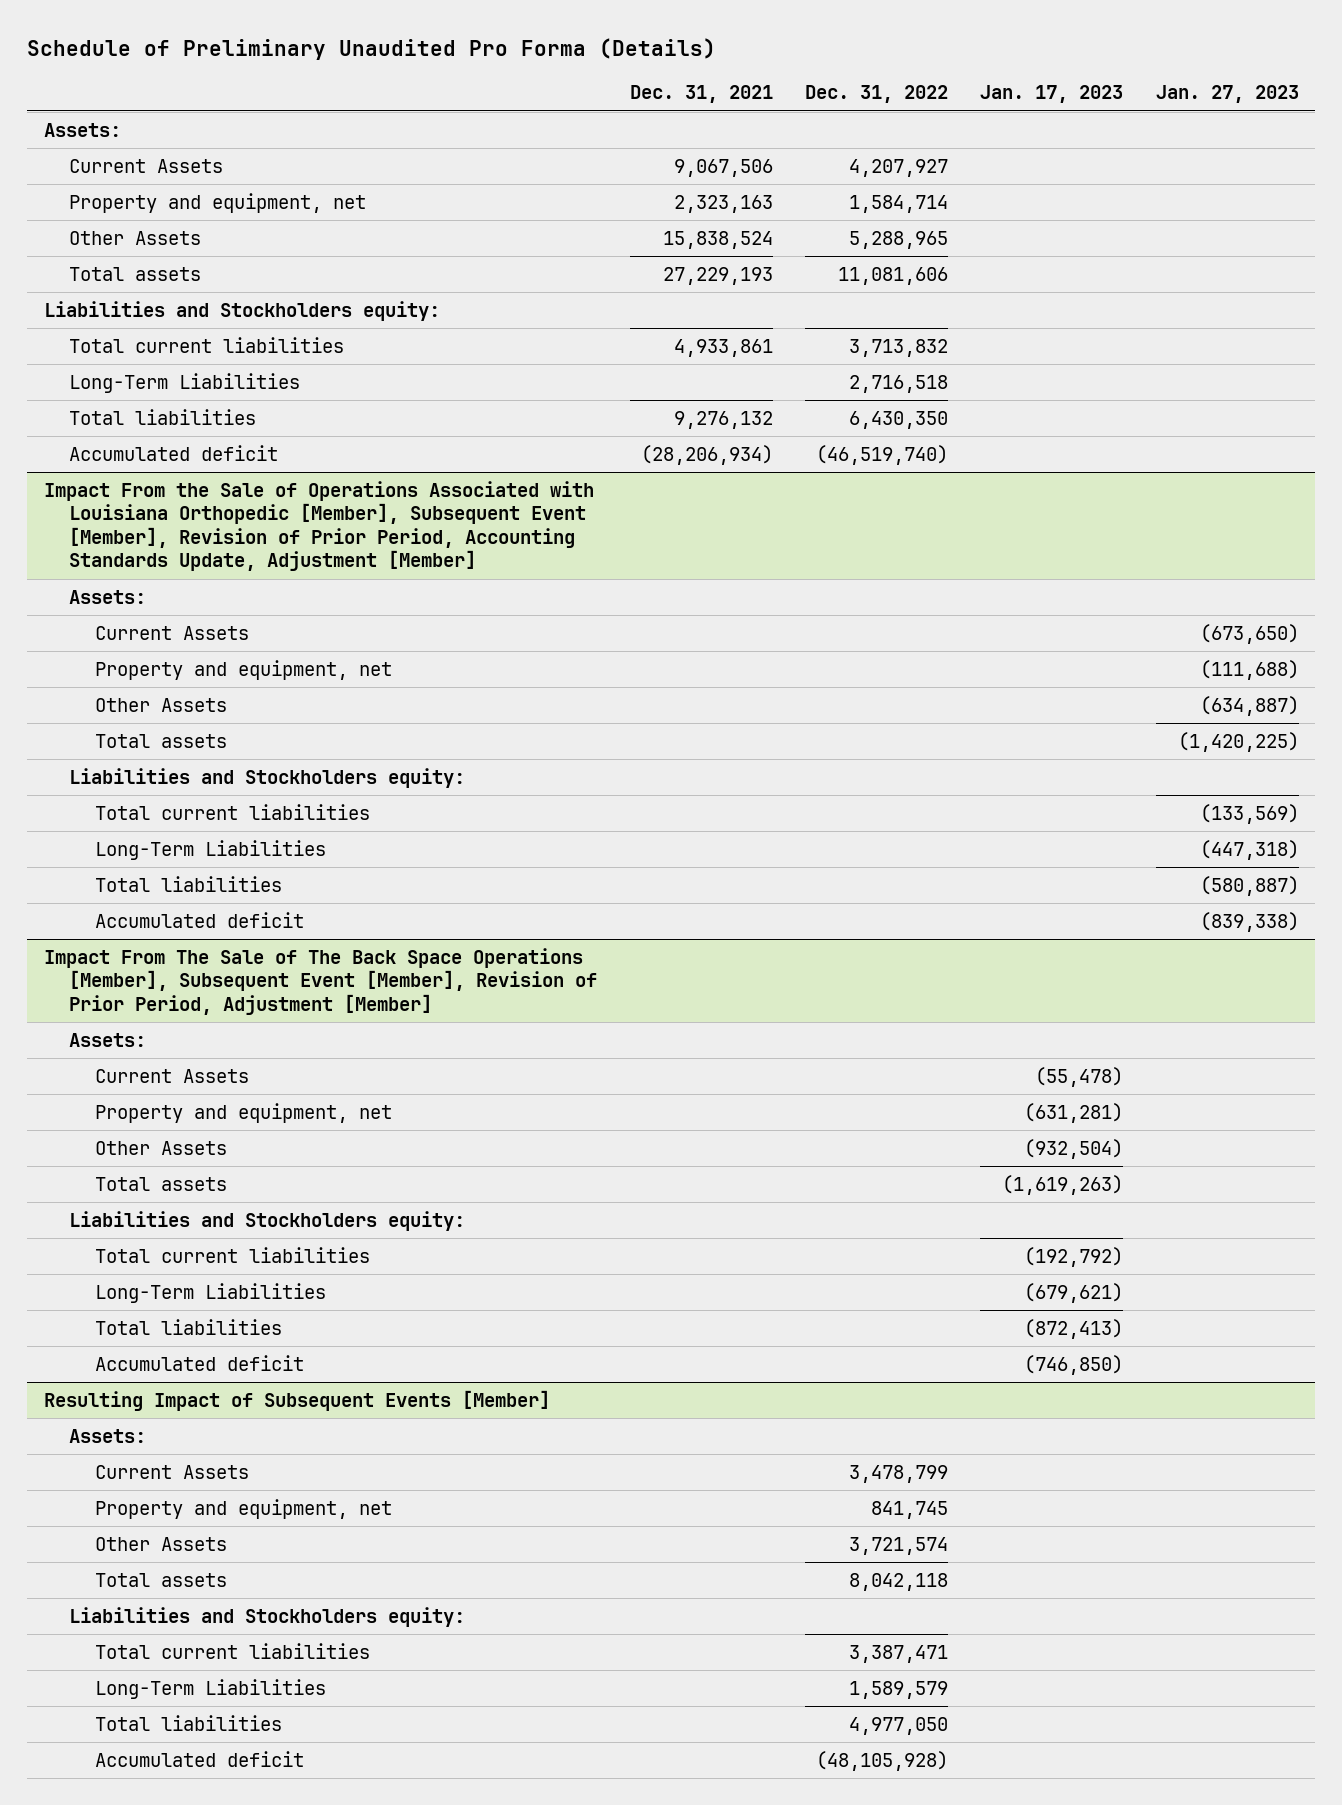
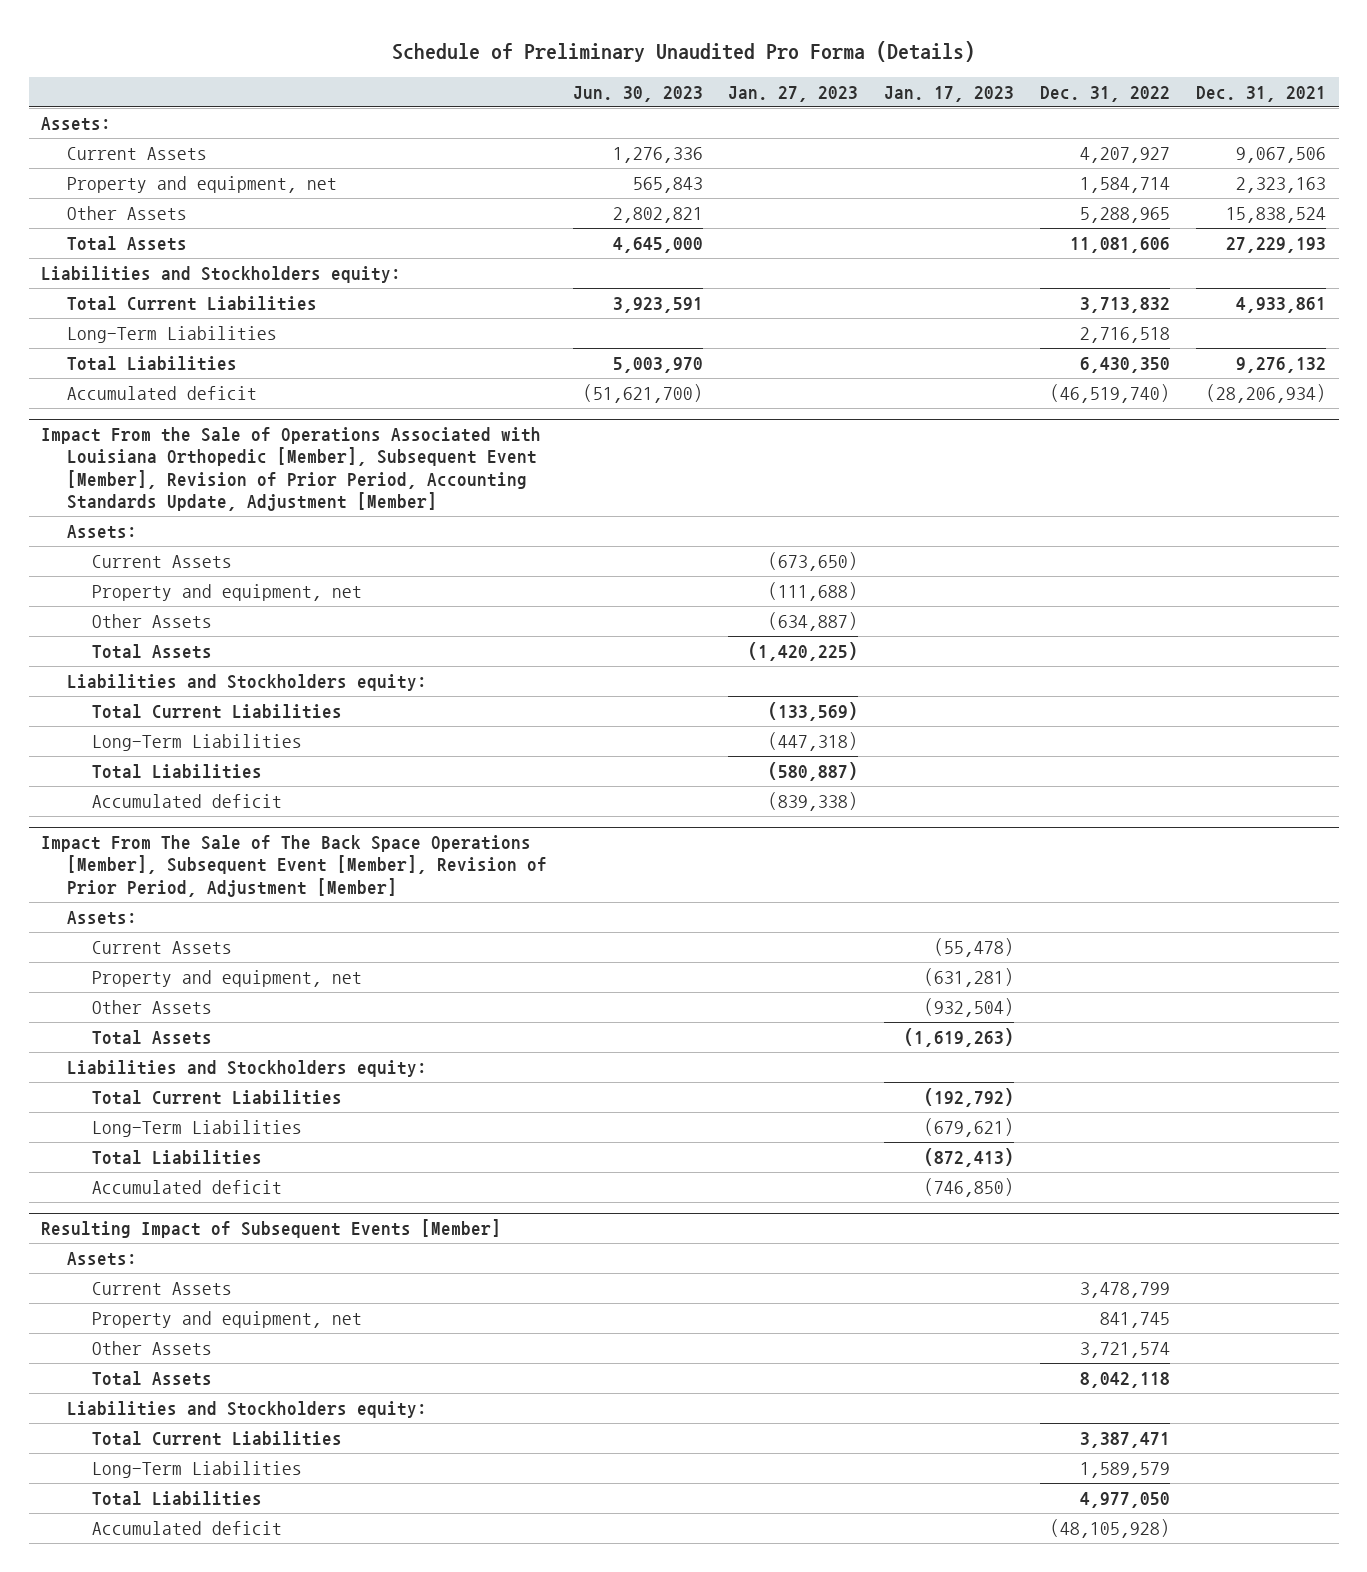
none -> [572,86,703,103] Jun. 30, 2023
[69,266,202,281] Total assets -> [66,235,187,251] Total Assets
[69,336,345,353] Total current liabilities -> [66,295,317,311] Total Current Liabilities
[69,408,257,425] Total liabilities -> [66,355,237,371] Total Liabilities
[95,733,228,748] Total assets -> [92,643,213,659] Total Assets
[95,803,371,820] Total current liabilities -> [92,703,343,719] Total Current Liabilities
[95,875,283,892] Total liabilities -> [92,763,263,779] Total Liabilities
[95,1176,228,1191] Total assets -> [92,1029,213,1045] Total Assets
[95,1246,371,1263] Total current liabilities -> [92,1089,343,1105] Total Current Liabilities
[95,1318,283,1335] Total liabilities -> [92,1149,263,1165] Total Liabilities
[95,1572,228,1587] Total assets -> [92,1370,213,1386] Total Assets
[95,1642,371,1659] Total current liabilities -> [92,1430,343,1446] Total Current Liabilities
[95,1714,283,1731] Total liabilities -> [92,1490,263,1506] Total Liabilities

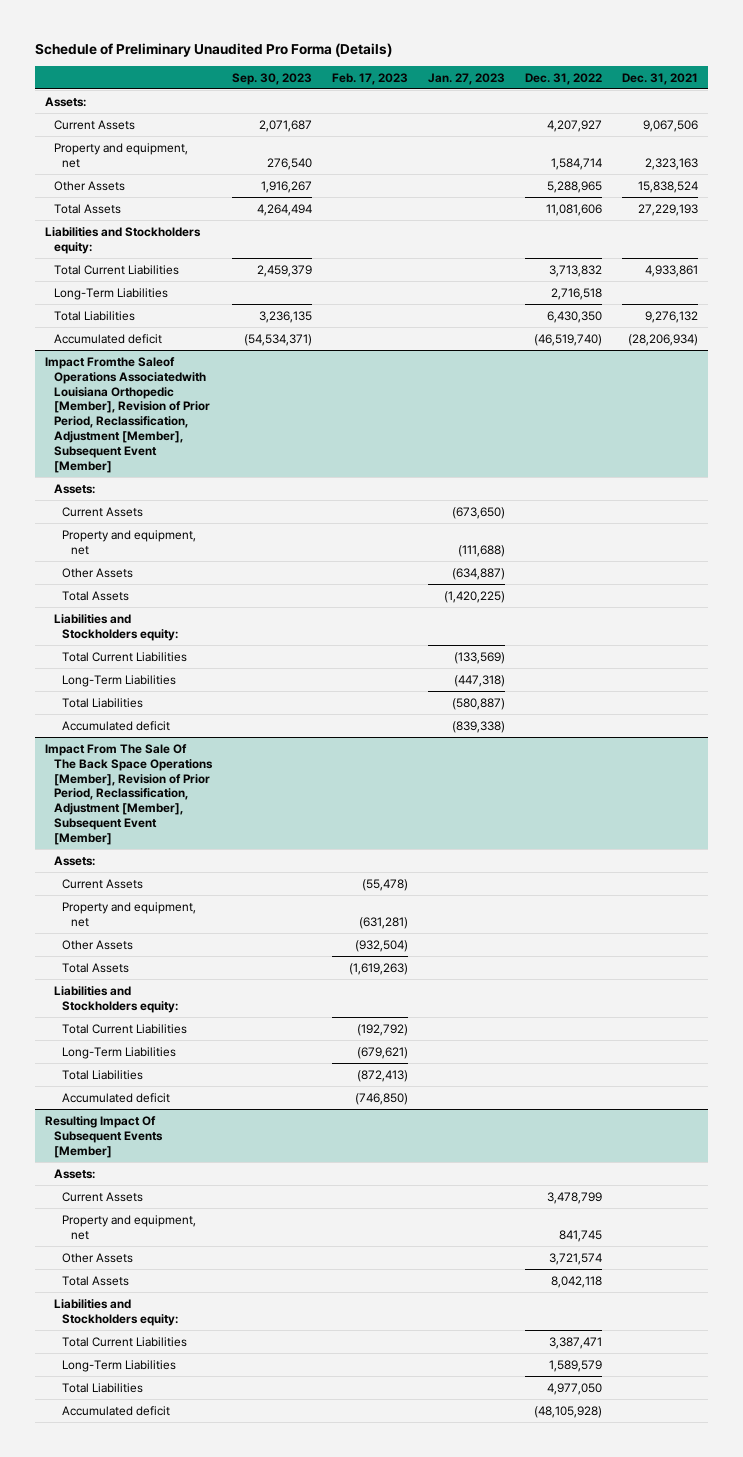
[572,86,703,103] Jun. 30, 2023 -> none
[884,86,1015,103] Jan. 17, 2023 -> none
none -> [231,72,312,85] Sep. 30, 2023
none -> [331,72,408,85] Feb. 17, 2023
[41,427,542,512] Impact From the Sale of Operations Associated with Louisiana Orthopedic [Member], Subsequent Event [Member], Revision of Prior Period, Accounting Standards Update, Adjustment [Member] -> [44,356,210,474] Impact Fromthe Saleof Operations Associatedwith Louisiana Orthopedic [Member], Revision of Prior Period, Reclassification, Adjustment [Member], Subsequent Event [Member]
[41,835,547,897] Impact From The Sale of The Back Space Operations [Member], Subsequent Event [Member], Revision of Prior Period, Adjustment [Member] -> [44,743,213,846] Impact From The Sale Of The Back Space Operations [Member], Revision of Prior Period, Reclassification, Adjustment [Member], Subsequent Event [Member]
[41,1219,502,1239] Resulting Impact of Subsequent Events [Member] -> [44,1115,163,1158] Resulting Impact Of Subsequent Events [Member]

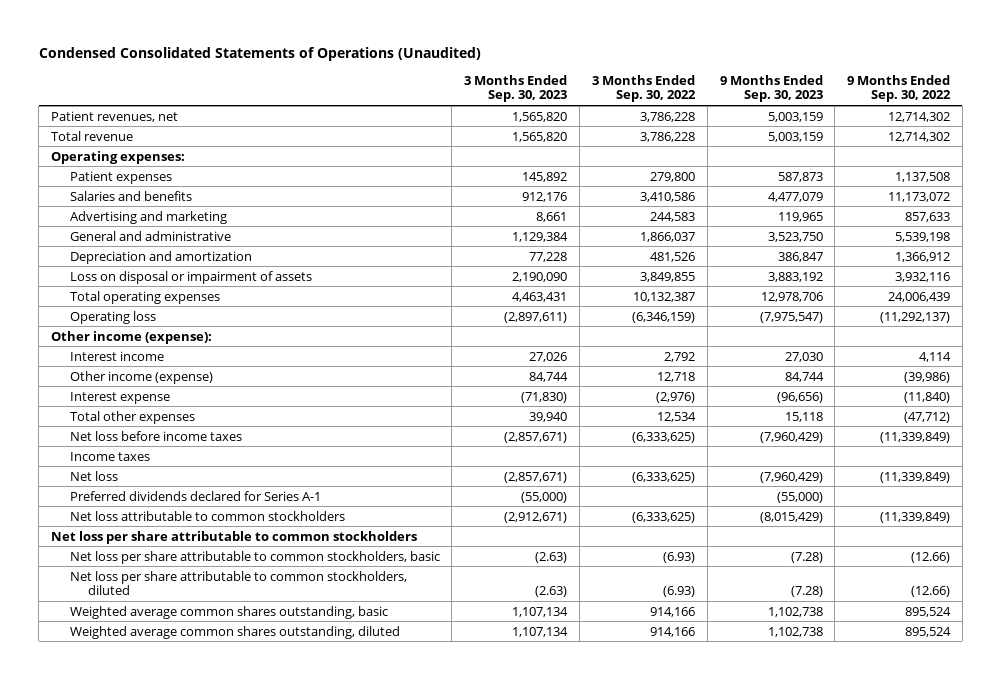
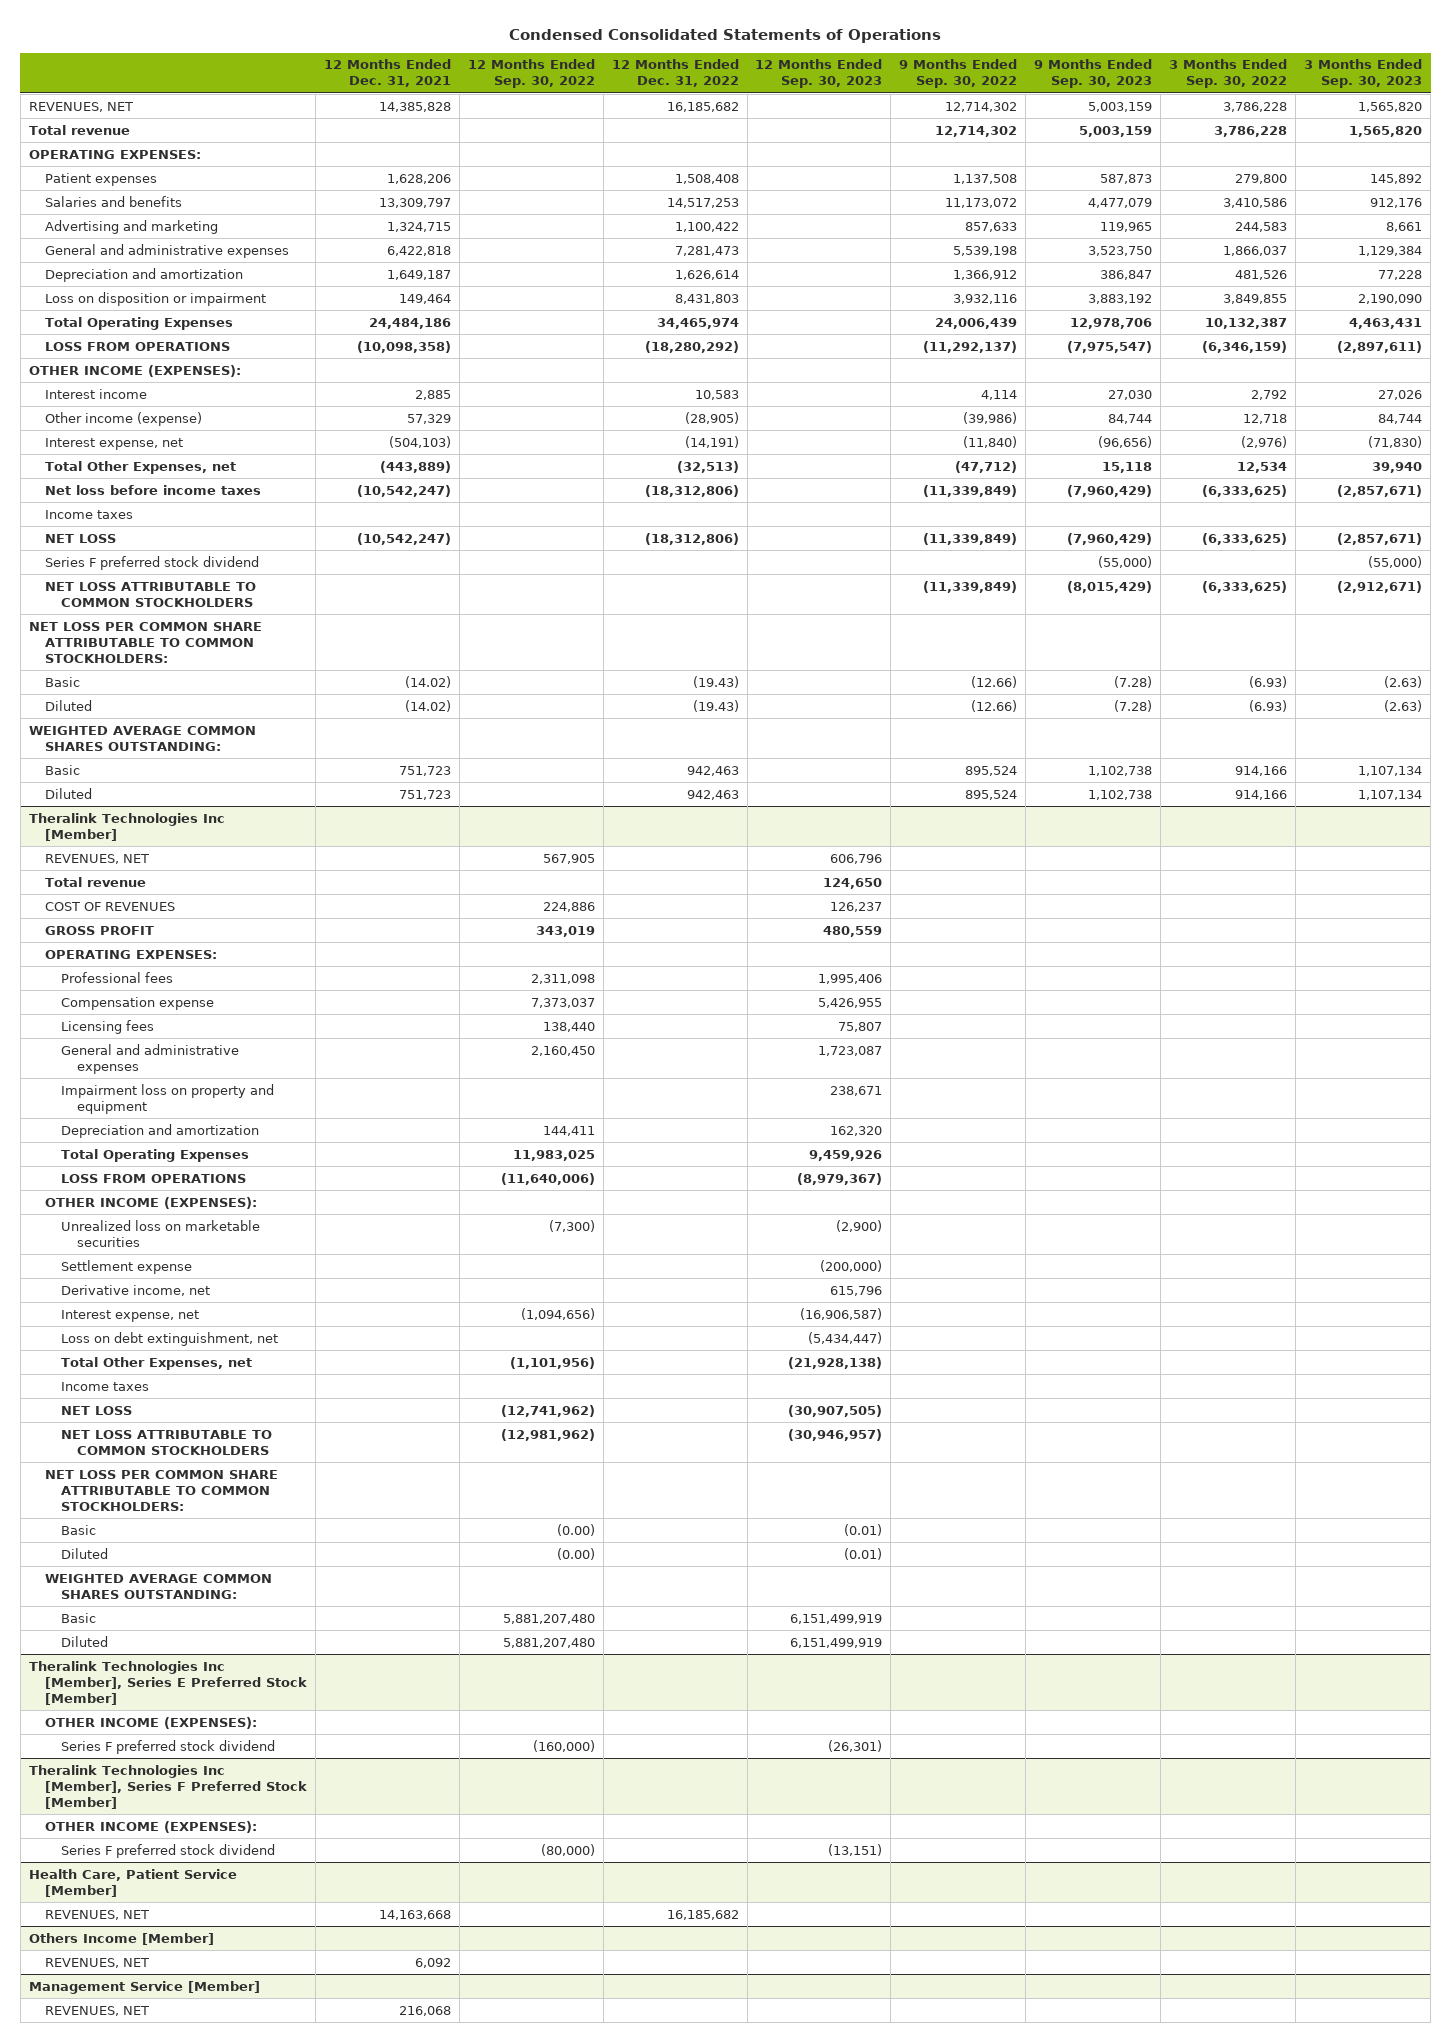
[38,46,481,61] Condensed Consolidated Statements of Operations (Unaudited) -> [509,28,942,43] Condensed Consolidated Statements of Operations
none -> [323,59,451,88] 12 Months Ended Dec. 31, 2021
none -> [467,59,595,89] 12 Months Ended Sep. 30, 2022
none -> [611,59,739,88] 12 Months Ended Dec. 31, 2022
none -> [755,59,883,89] 12 Months Ended Sep. 30, 2023
[51,110,179,122] Patient revenues, net -> [28,101,133,112] REVENUES, NET
[51,150,186,164] Operating expenses: -> [28,149,201,159] OPERATING EXPENSES:
[69,230,231,241] General and administrative -> [44,243,289,258] General and administrative expenses
[69,270,312,284] Loss on disposal or impairment of assets -> [44,291,266,306] Loss on disposition or impairment
[69,290,220,304] Total operating expenses -> [44,316,233,330] Total Operating Expenses
[69,310,156,324] Operating loss -> [44,341,230,351] LOSS FROM OPERATIONS
[51,330,213,344] Other income (expense): -> [28,364,241,377] OTHER INCOME (EXPENSES):
[69,391,170,404] Interest expense -> [44,437,183,450] Interest expense, net
[69,410,195,424] Total other expenses -> [44,460,236,474] Total Other Expenses, net
[69,470,118,481] Net loss -> [44,533,116,543] NET LOSS
[69,490,321,501] Preferred dividends declared for Series A-1 -> [44,555,259,570] Series F preferred stock dividend
[69,510,345,521] Net loss attributable to common stockholders -> [44,581,256,607] NET LOSS ATTRIBUTABLE TO COMMON STOCKHOLDERS
[51,530,418,544] Net loss per share attributable to common stockholders -> [28,621,262,663] NET LOSS PER COMMON SHARE ATTRIBUTABLE TO COMMON STOCKHOLDERS:
[69,550,440,564] Net loss per share attributable to common stockholders, basic -> [44,676,80,687] Basic
[69,570,407,596] Net loss per share attributable to common stockholders, diluted -> [44,699,92,711] Diluted
none -> [28,725,256,751] WEIGHTED AVERAGE COMMON SHARES OUTSTANDING:
[69,605,388,619] Weighted average common shares outstanding, basic -> [44,764,80,775] Basic
[69,625,400,639] Weighted average common shares outstanding, diluted -> [44,787,92,799] Diluted
none -> [28,812,225,841] Theralink Technologies Inc [Member]
none -> [44,853,149,864] REVENUES, NET
none -> [44,876,146,887] Total revenue
none -> [44,901,175,911] COST OF REVENUES
none -> [44,925,154,935] GROSS PROFIT
none -> [44,949,217,959] OPERATING EXPENSES:
none -> [60,971,173,983] Professional fees
none -> [60,996,214,1010] Compensation expense
none -> [60,1019,154,1034] Licensing fees
none -> [60,1043,239,1074] General and administrative expenses
none -> [60,1083,274,1114] Impairment loss on property and equipment
none -> [60,1123,259,1138] Depreciation and amortization
none -> [60,1148,249,1162] Total Operating Expenses
none -> [60,1173,246,1183] LOSS FROM OPERATIONS
none -> [44,1196,257,1209] OTHER INCOME (EXPENSES):
none -> [60,1219,260,1247] Unrealized loss on marketable securities
none -> [60,1259,192,1274] Settlement expense
none -> [60,1284,210,1296] Derivative income, net
none -> [60,1309,199,1322] Interest expense, net
none -> [60,1331,278,1346] Loss on debt extinguishment, net
none -> [60,1356,252,1370] Total Other Expenses, net
none -> [60,1381,149,1391] Income taxes
none -> [60,1405,132,1415] NET LOSS
none -> [60,1429,272,1455] NET LOSS ATTRIBUTABLE TO COMMON STOCKHOLDERS
none -> [44,1469,278,1511] NET LOSS PER COMMON SHARE ATTRIBUTABLE TO COMMON STOCKHOLDERS:
none -> [60,1524,96,1535] Basic
none -> [60,1547,108,1559] Diluted
none -> [44,1573,272,1599] WEIGHTED AVERAGE COMMON SHARES OUTSTANDING:
none -> [60,1612,96,1623] Basic
none -> [60,1635,108,1647] Diluted
none -> [28,1660,307,1705] Theralink Technologies Inc [Member], Series E Preferred Stock [Member]
none -> [44,1716,257,1729] OTHER INCOME (EXPENSES):
none -> [60,1739,275,1754] Series F preferred stock dividend
none -> [28,1764,307,1809] Theralink Technologies Inc [Member], Series F Preferred Stock [Member]
none -> [44,1820,257,1833] OTHER INCOME (EXPENSES):
none -> [60,1843,275,1858] Series F preferred stock dividend
none -> [28,1868,237,1897] Health Care, Patient Service [Member]
none -> [44,1909,149,1920] REVENUES, NET
none -> [28,1932,214,1945] Others Income [Member]
none -> [44,1957,149,1968] REVENUES, NET
none -> [28,1980,260,1994] Management Service [Member]
none -> [44,2005,149,2016] REVENUES, NET

